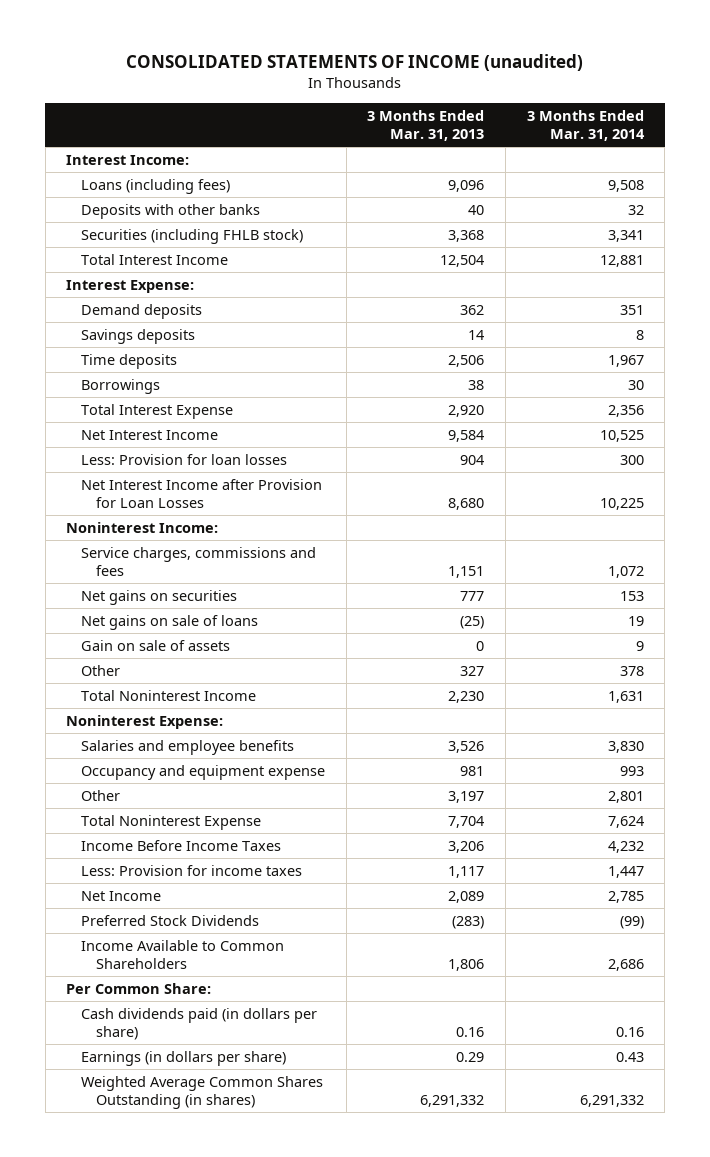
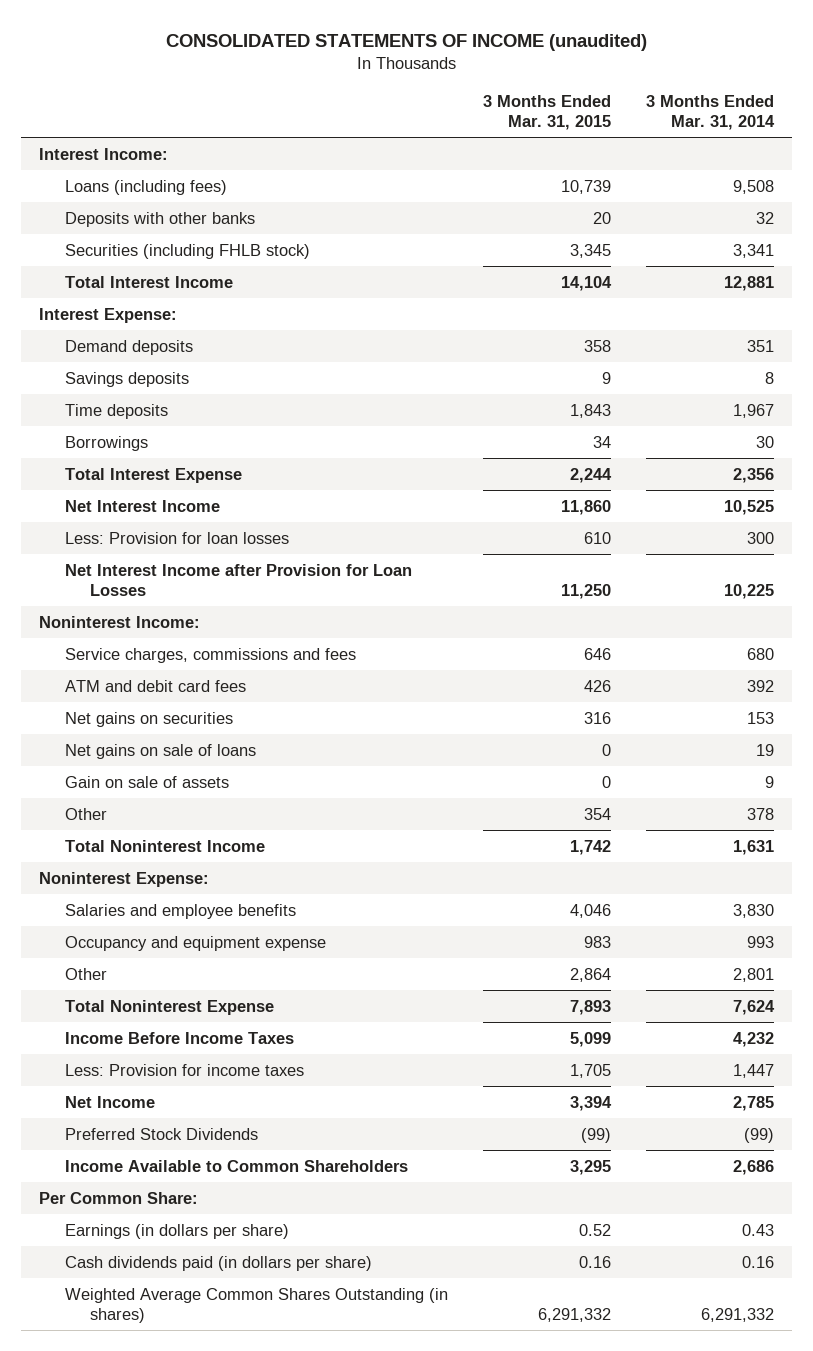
[367,109,485,141] 3 Months Ended Mar. 31, 2013 -> none
none -> [482,94,611,130] 3 Months Ended Mar. 31, 2015
[607,565,644,578] 1,072 -> [747,647,775,660] 680
none -> [64,679,246,692] ATM and debit card fees
[81,1008,318,1040] Cash dividends paid (in dollars per share) -> [64,1255,372,1271] Cash dividends paid (in dollars per share)

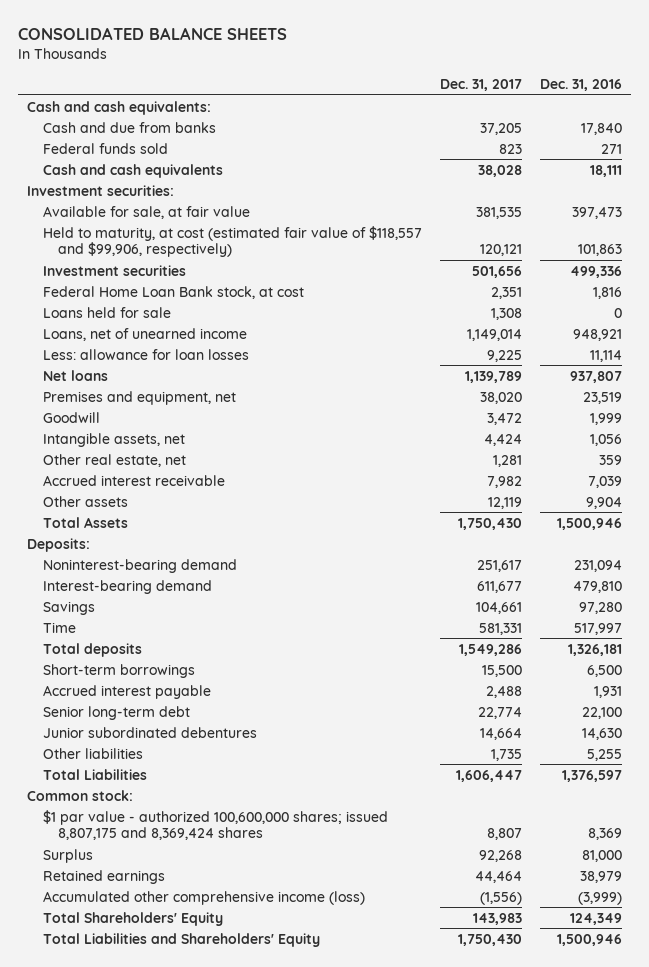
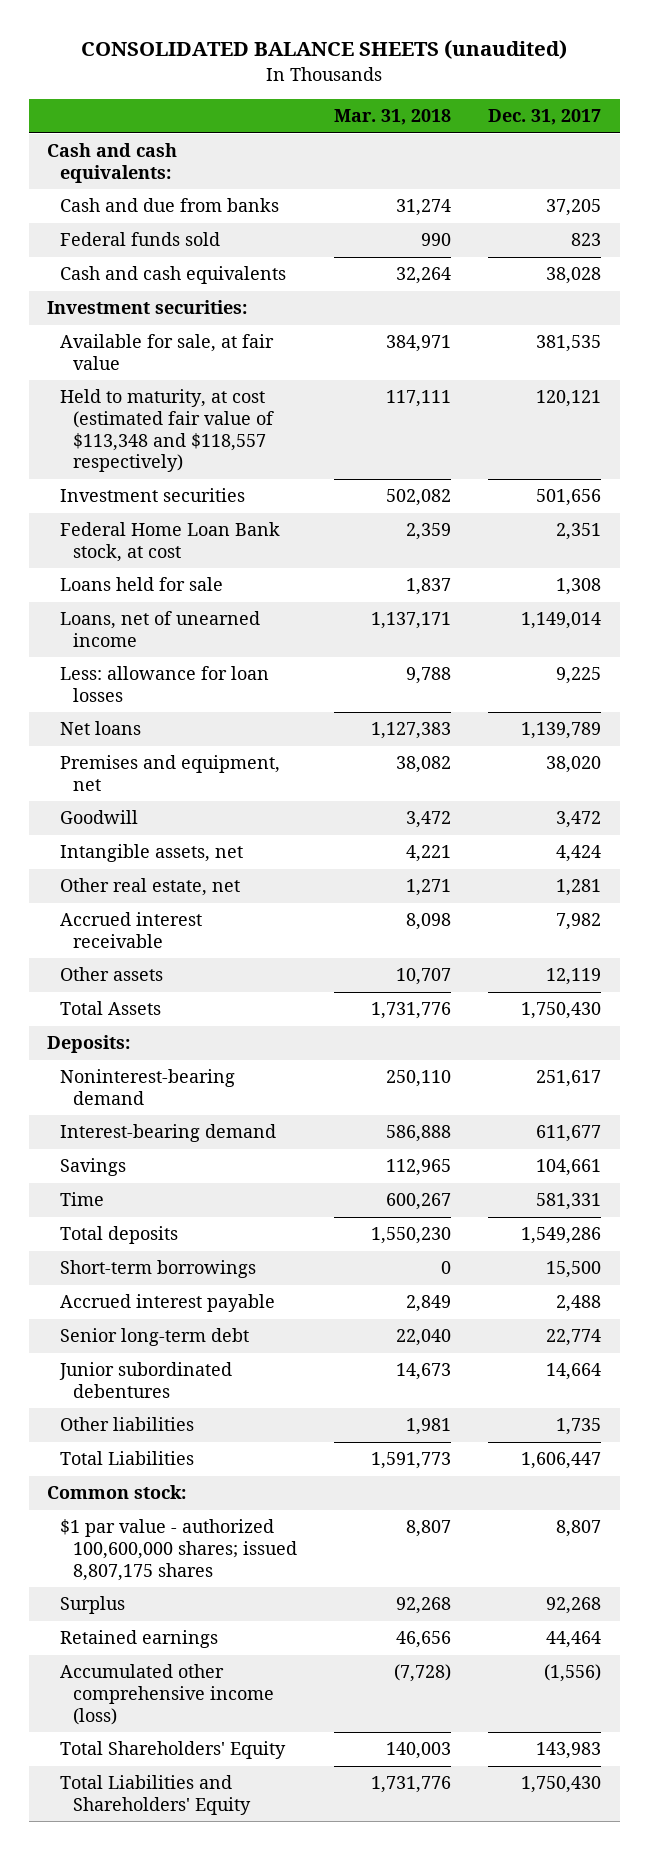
[18,27,288,41] CONSOLIDATED BALANCE SHEETS -> [81,40,568,60] CONSOLIDATED BALANCE SHEETS (unaudited)
[539,79,622,92] Dec. 31, 2016 -> none
none -> [334,109,452,126] Mar. 31, 2018
[42,225,422,258] Held to maturity, at cost (estimated fair value of $118,557 and $99,906, respectively) -> [60,389,274,473] Held to maturity, at cost (estimated fair value of $113,348 and $118,557 respectively)
[42,809,388,841] $1 par value - authorized 100,600,000 shares; issued 8,807,175 and 8,369,424 shares -> [60,1519,297,1581] $1 par value - authorized 100,600,000 shares; issued 8,807,175 shares

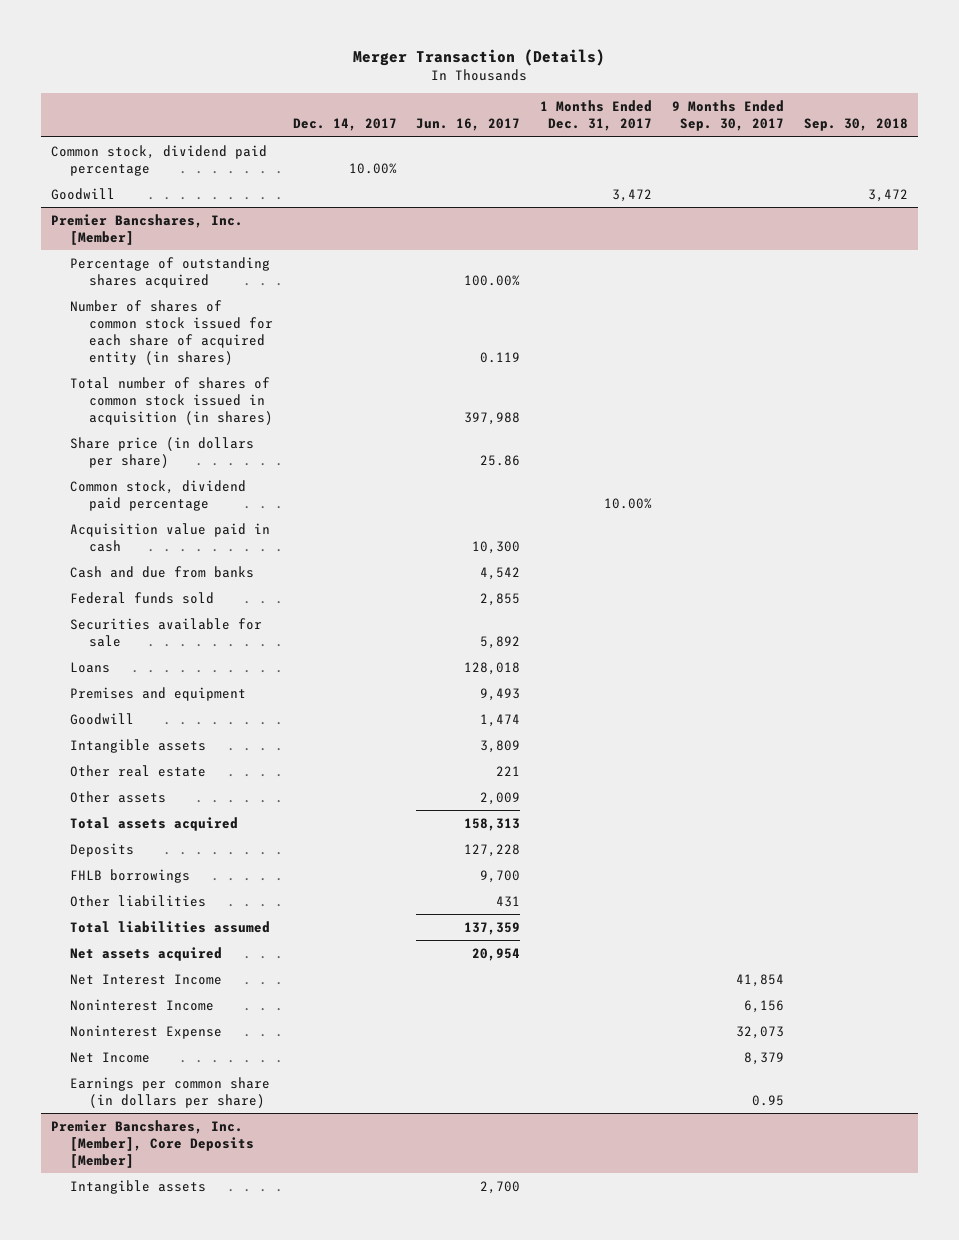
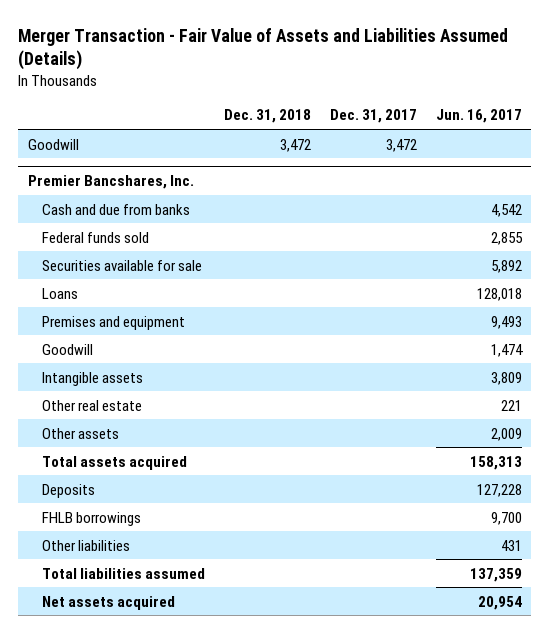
[353,48,606,66] Merger Transaction (Details) -> [18,27,509,71] Merger Transaction - Fair Value of Assets and Liabilities Assumed (Details)
[292,118,397,132] Dec. 14, 2017 -> none
[540,100,653,132] 1 Months Ended Dec. 31, 2017 -> none
[672,100,785,132] 9 Months Ended Sep. 30, 2017 -> none
[803,118,908,132] Sep. 30, 2018 -> none
none -> [224,109,312,124] Dec. 31, 2018
none -> [329,109,417,124] Dec. 31, 2017
[50,144,267,176] Common stock, dividend paid percentage -> none
[69,256,270,288] Percentage of outstanding shares acquired -> none
[69,299,273,366] Number of shares of common stock issued for each share of acquired entity (in shares) -> none
[69,376,273,425] Total number of shares of common stock issued in acquisition (in shares) -> none
[69,436,254,468] Share price (in dollars per share) -> none
[69,479,246,511] Common stock, dividend paid percentage -> none
[69,522,270,552] Acquisition value paid in cash -> none
[50,213,243,245] Premier Bancshares, Inc. [Member] -> [27,175,194,190] Premier Bancshares, Inc.
[69,973,222,985] Net Interest Income -> none
[69,998,214,1011] Noninterest Income -> none
[69,1024,222,1039] Noninterest Expense -> none
[69,1051,150,1063] Net Income -> none
[69,1076,270,1108] Earnings per common share (in dollars per share) -> none
[50,1119,254,1168] Premier Bancshares, Inc. [Member], Core Deposits [Member] -> none
[69,1179,206,1194] Intangible assets -> none

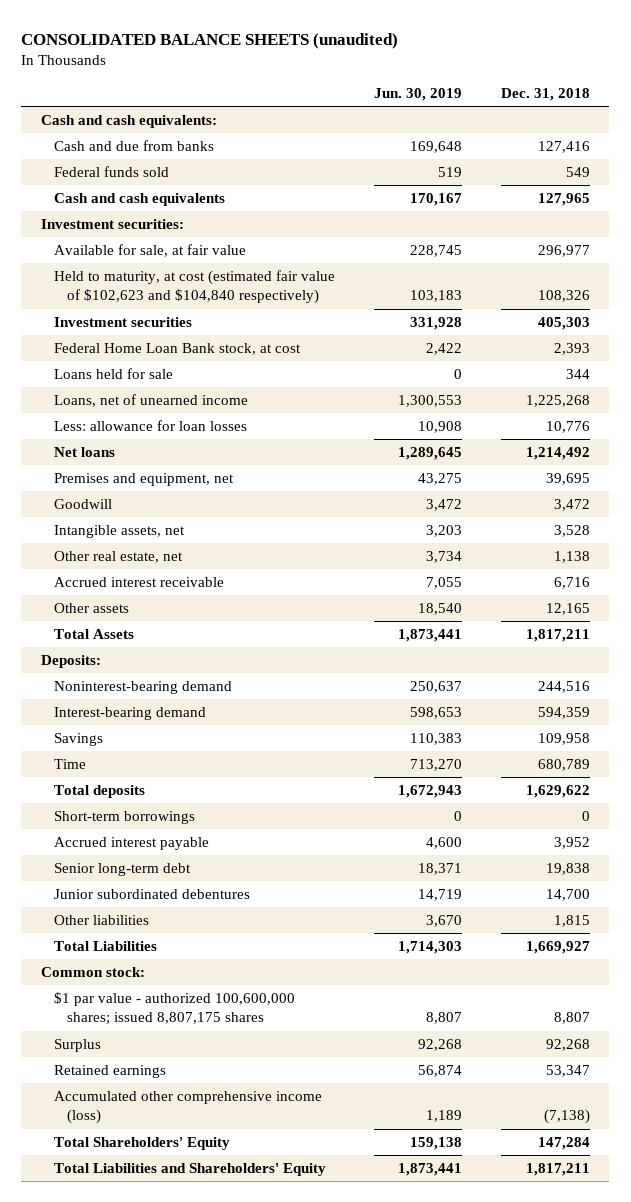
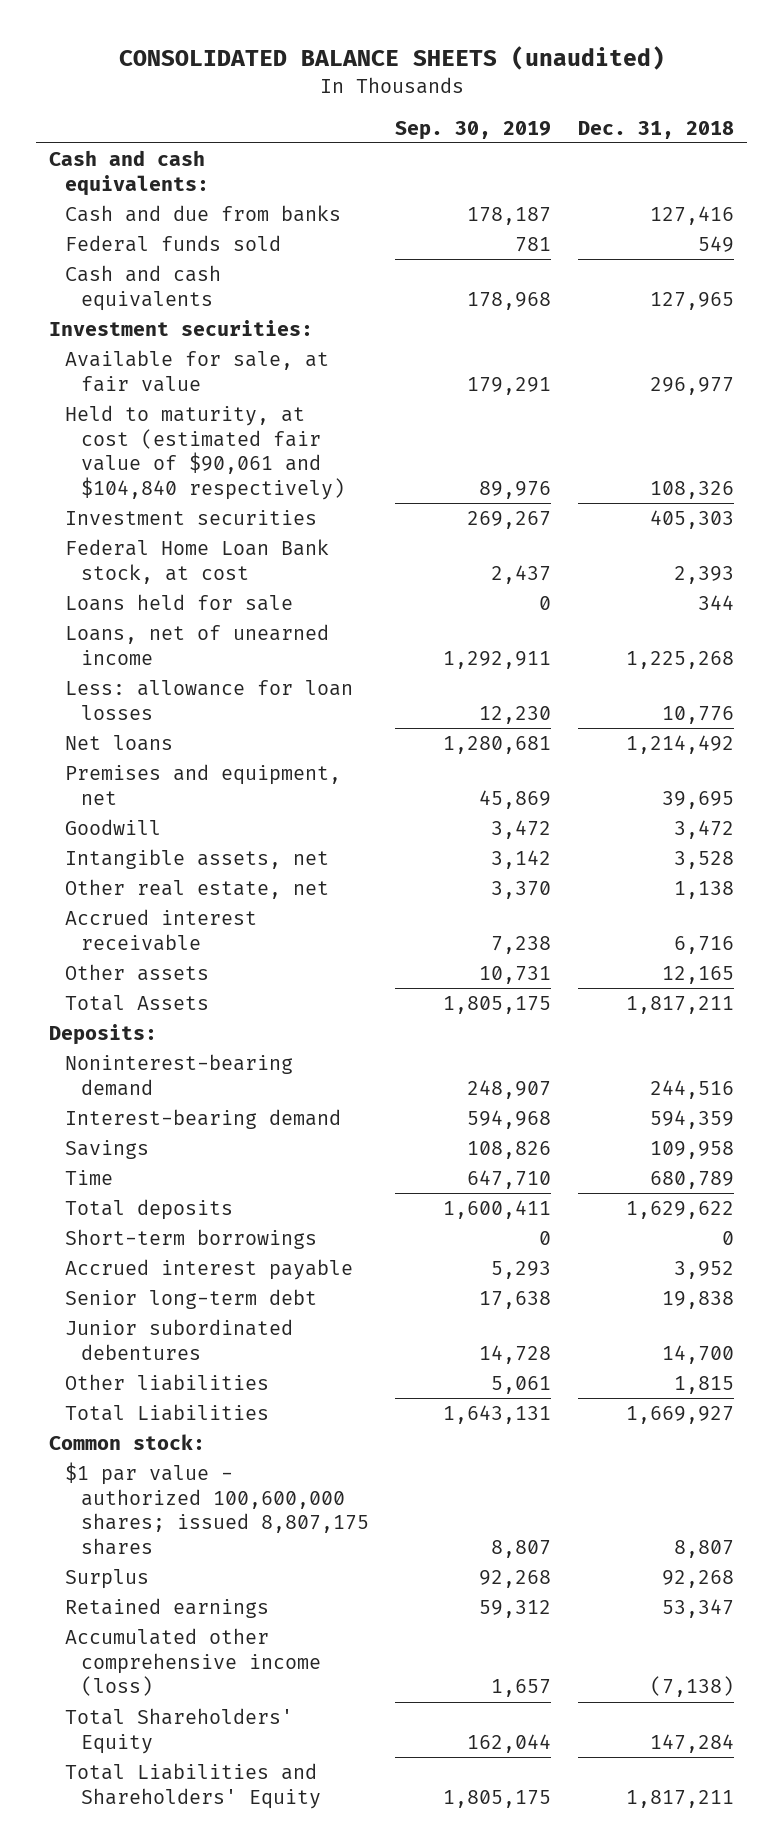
[374,87,463,101] Jun. 30, 2019 -> none
none -> [395,120,552,140] Sep. 30, 2019
[54,269,336,305] Held to maturity, at cost (estimated fair value of $102,623 and $104,840 respectively) -> [64,405,345,501] Held to maturity, at cost (estimated fair value of $90,061 and $104,840 respectively)

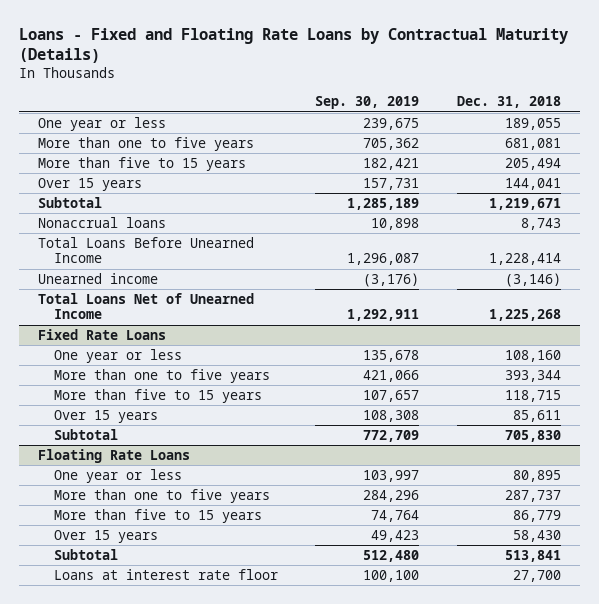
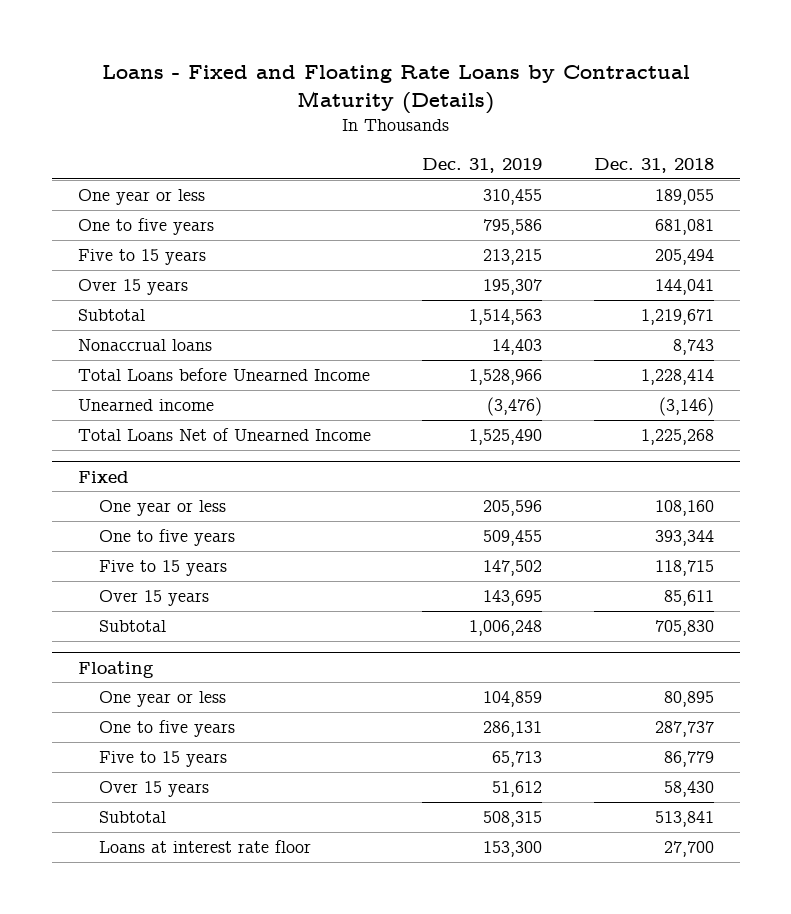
[315,96,420,110] Sep. 30, 2019 -> none
none -> [422,158,543,174] Dec. 31, 2019
[37,136,254,151] More than one to five years -> [77,218,214,236] One to five years
[37,156,246,171] More than five to 15 years -> [77,249,206,266] Five to 15 years
[37,236,254,264] Total Loans Before Unearned Income -> [77,368,370,382] Total Loans before Unearned Income
[37,328,166,340] Fixed Rate Loans -> [77,470,129,483] Fixed
[53,368,270,383] More than one to five years -> [99,529,236,547] One to five years
[53,388,262,403] More than five to 15 years -> [99,560,228,577] Five to 15 years
[37,448,190,463] Floating Rate Loans -> [77,660,154,678] Floating
[53,488,270,503] More than one to five years -> [99,720,236,738] One to five years
[53,508,262,523] More than five to 15 years -> [99,751,228,768] Five to 15 years

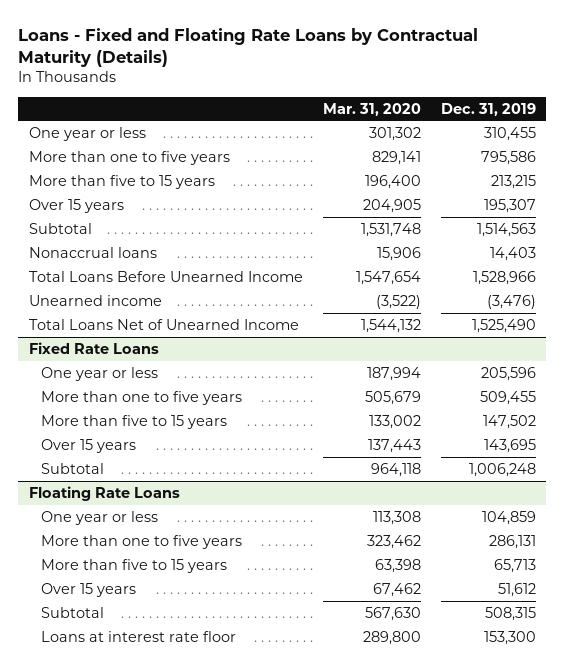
[593,158,714,174] Dec. 31, 2018 -> none
none -> [322,102,421,116] Mar. 31, 2020
[77,218,214,236] One to five years -> [28,150,230,165] More than one to five years
[77,249,206,266] Five to 15 years -> [28,174,215,189] More than five to 15 years
[77,368,370,382] Total Loans before Unearned Income -> [28,270,303,282] Total Loans Before Unearned Income
[77,470,129,483] Fixed -> [28,341,159,354] Fixed Rate Loans
[99,529,236,547] One to five years -> [40,390,242,405] More than one to five years
[99,560,228,577] Five to 15 years -> [40,414,227,429] More than five to 15 years
[77,660,154,678] Floating -> [28,485,180,501] Floating Rate Loans
[99,720,236,738] One to five years -> [40,534,242,549] More than one to five years
[99,751,228,768] Five to 15 years -> [40,558,227,573] More than five to 15 years

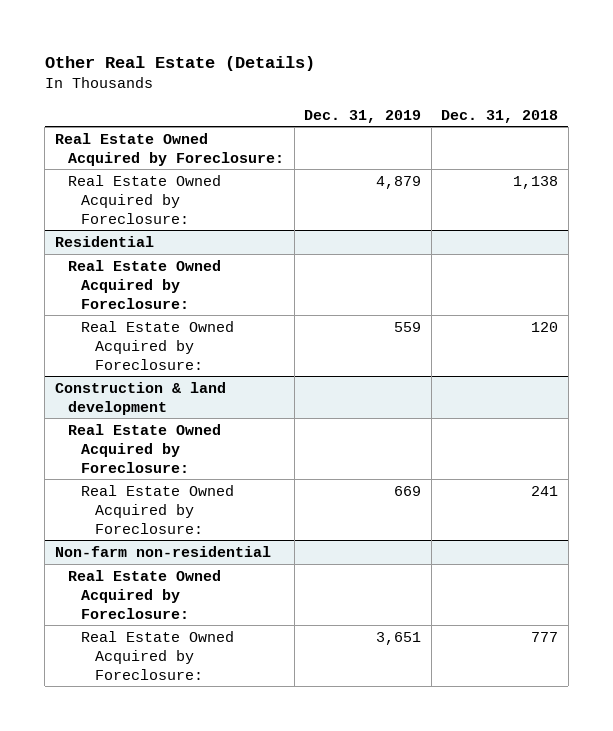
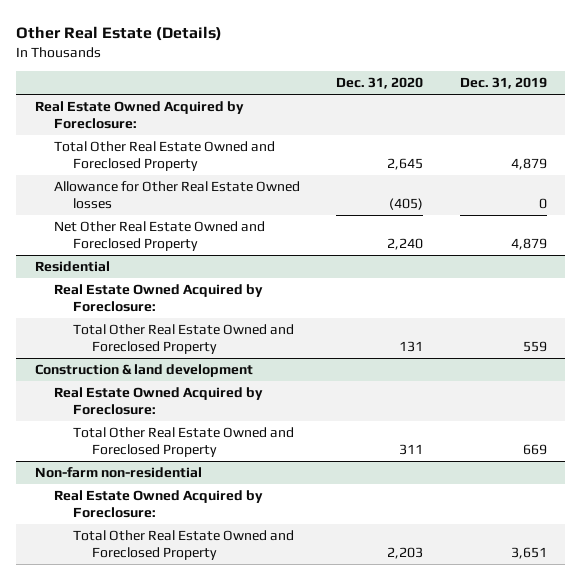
[441,109,559,123] Dec. 31, 2018 -> none
none -> [336,77,424,90] Dec. 31, 2020
[68,174,222,224] Real Estate Owned Acquired by Foreclosure: -> [53,141,275,171] Total Other Real Estate Owned and Foreclosed Property
none -> [53,181,300,209] Allowance for Other Real Estate Owned losses
none -> [53,221,265,251] Net Other Real Estate Owned and Foreclosed Property
[81,320,235,370] Real Estate Owned Acquired by Foreclosure: -> [72,324,294,354] Total Other Real Estate Owned and Foreclosed Property
[81,484,235,534] Real Estate Owned Acquired by Foreclosure: -> [72,427,294,457] Total Other Real Estate Owned and Foreclosed Property
[81,630,235,680] Real Estate Owned Acquired by Foreclosure: -> [72,530,294,560] Total Other Real Estate Owned and Foreclosed Property

